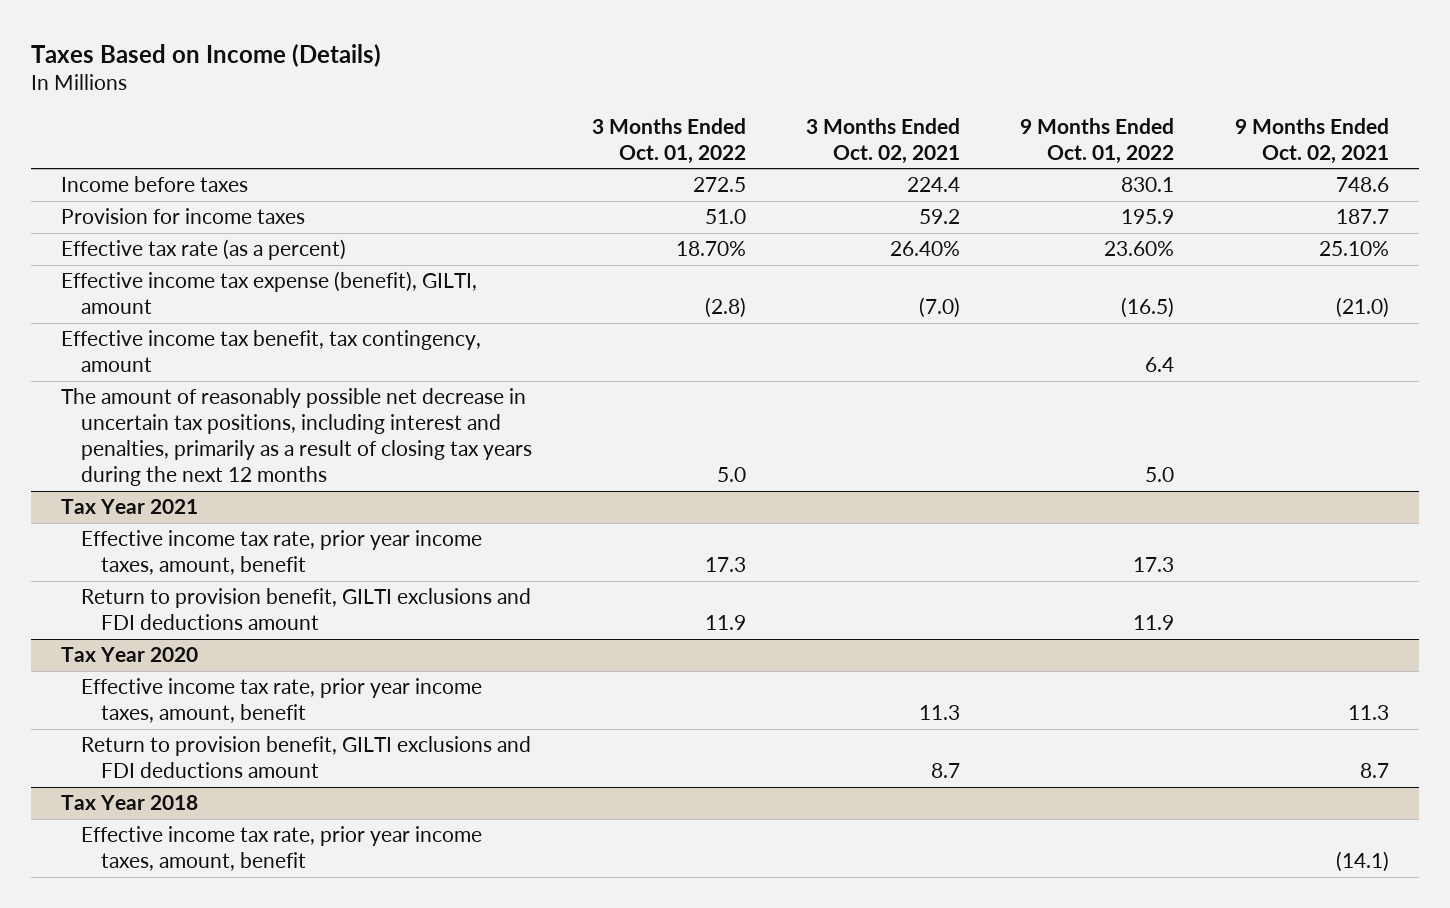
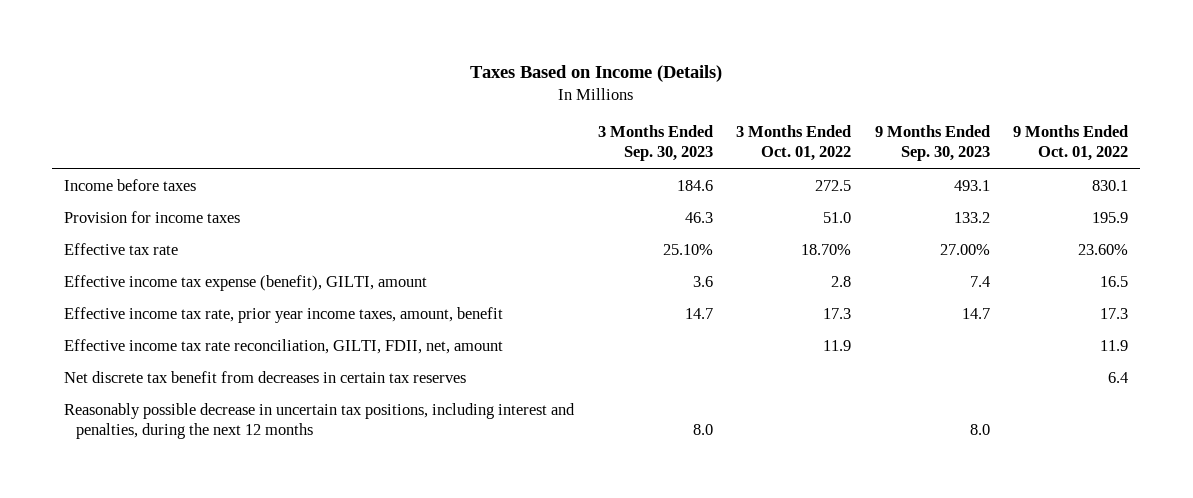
[806,117,961,164] 3 Months Ended Oct. 02, 2021 -> none
[1234,117,1389,164] 9 Months Ended Oct. 02, 2021 -> none
none -> [597,125,713,162] 3 Months Ended Sep. 30, 2023
none -> [874,125,990,162] 9 Months Ended Sep. 30, 2023
[61,330,482,373] Effective income tax benefit, tax contingency, amount -> none
[61,388,532,487] The amount of reasonably possible net decrease in uncertain tax positions, including interest and penalties, primarily as a result of closing tax years during the next 12 months -> none
[61,499,199,515] Tax Year 2021 -> none
[61,239,347,261] Effective tax rate (as a percent) -> [64,242,179,255] Effective tax rate
[705,297,747,319] (2.8) -> [831,275,852,287] 2.8
[1121,297,1175,319] (16.5) -> [1100,275,1129,287] 16.5
[61,647,199,663] Tax Year 2020 -> none
[80,678,482,724] Effective income tax rate, prior year income taxes, amount, benefit -> none
[80,736,531,779] Return to provision benefit, GILTI exclusions and FDI deductions amount -> none
[61,795,199,811] Tax Year 2018 -> none
[80,826,482,872] Effective income tax rate, prior year income taxes, amount, benefit -> none
[80,588,531,631] Return to provision benefit, GILTI exclusions and FDI deductions amount -> [64,338,504,354] Effective income tax rate reconciliation, GILTI, FDII, net, amount
none -> [64,370,467,383] Net discrete tax benefit from decreases in certain tax reserves
none -> [64,402,576,439] Reasonably possible decrease in uncertain tax positions, including interest and penalties, during the next 12 months

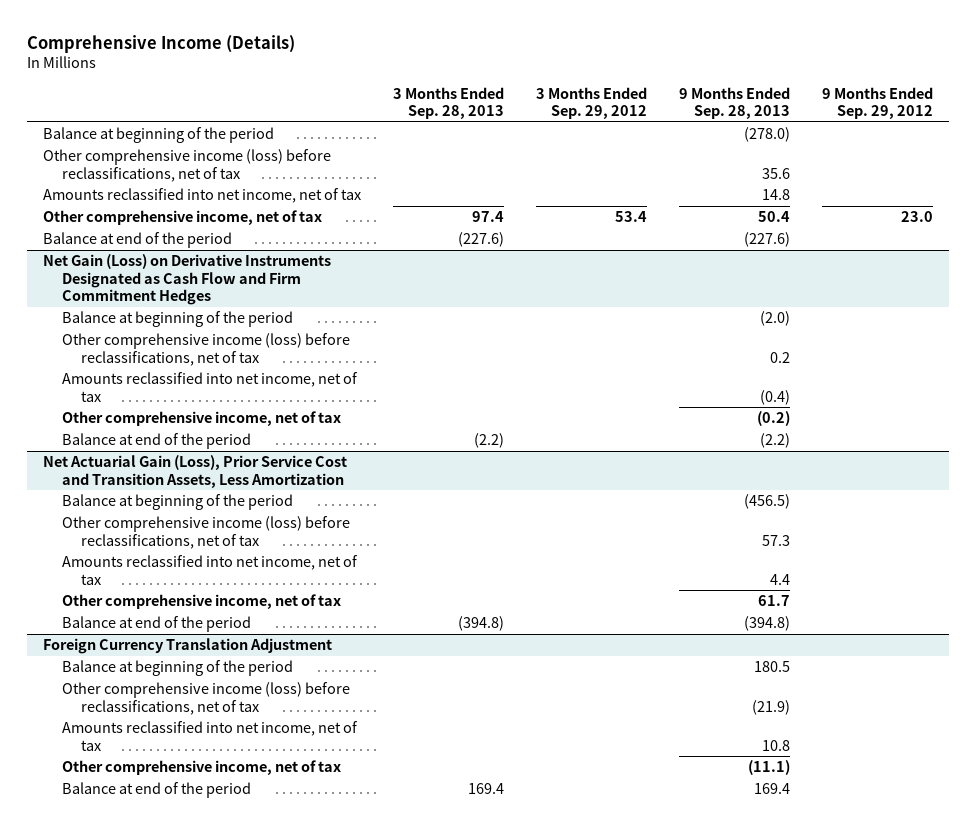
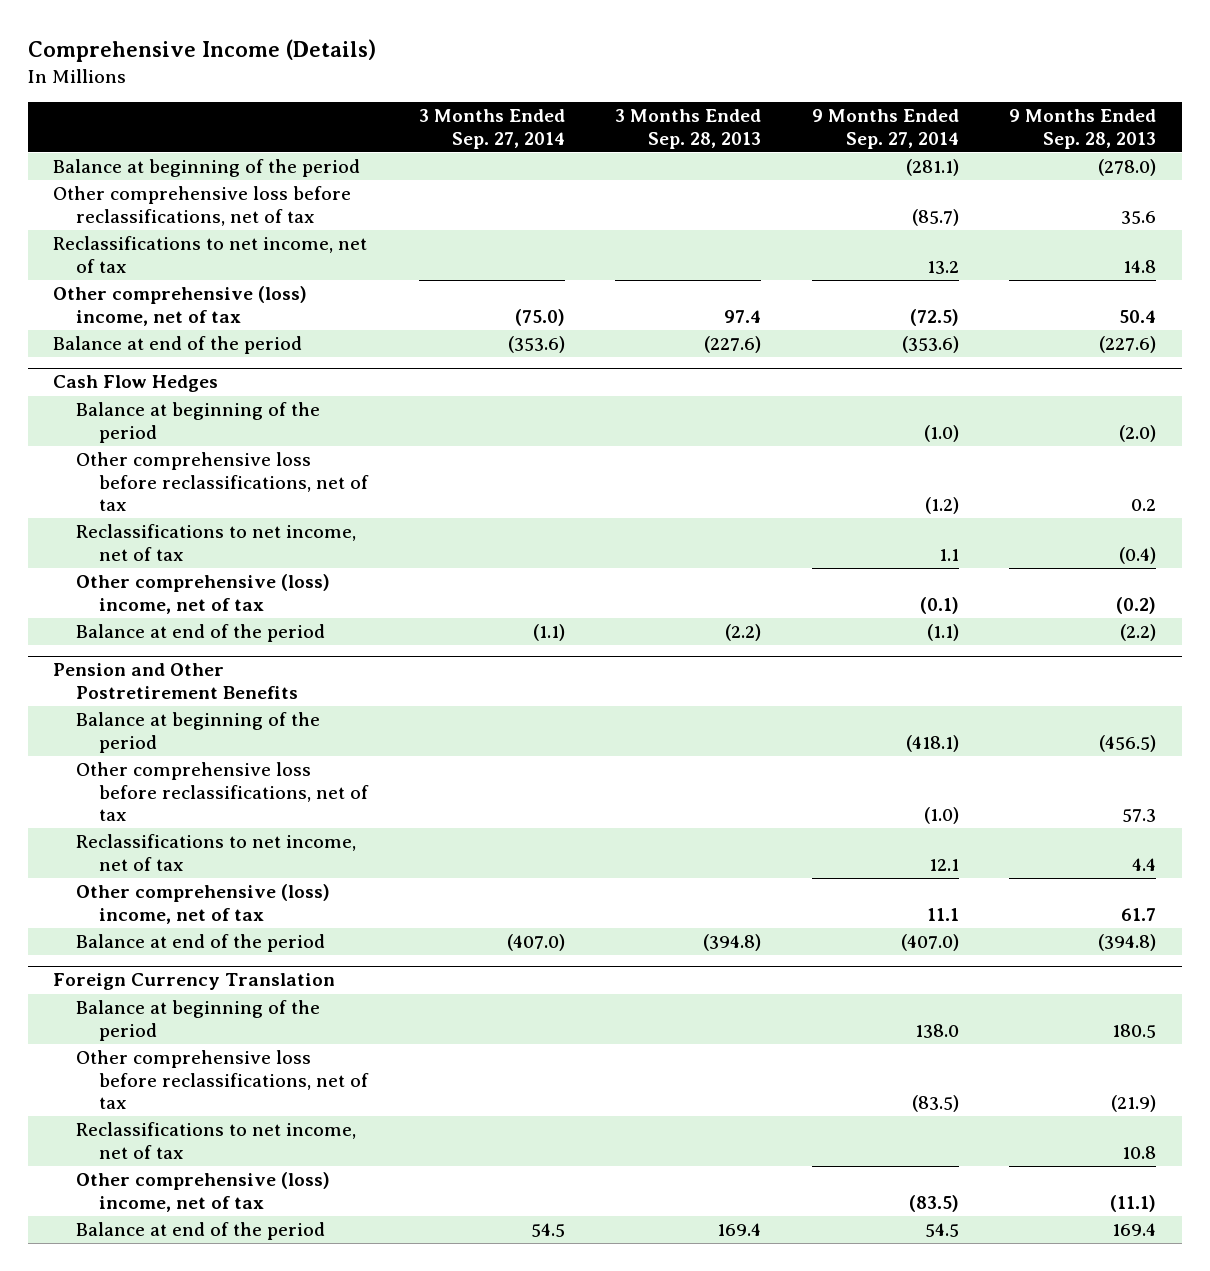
[535,86,647,120] 3 Months Ended Sep. 29, 2012 -> none
[821,86,933,120] 9 Months Ended Sep. 29, 2012 -> none
none -> [418,109,565,149] 3 Months Ended Sep. 27, 2014
none -> [811,109,959,149] 9 Months Ended Sep. 27, 2014
[42,149,331,182] Other comprehensive income (loss) before reclassifications, net of tax -> [53,186,352,226] Other comprehensive loss before reclassifications, net of tax
[42,188,361,204] Amounts reclassified into net income, net of tax -> [53,236,368,273] Reclassifications to net income, net of tax
[42,210,322,226] Other comprehensive income, net of tax -> [53,286,308,326] Other comprehensive (loss) income, net of tax
[42,254,331,305] Net Gain (Loss) on Derivative Instruments Designated as Cash Flow and Firm Commitment Hedges -> none
none -> [53,375,219,393] Cash Flow Hedges
[62,333,351,366] Other comprehensive income (loss) before reclassifications, net of tax -> [76,452,370,512] Other comprehensive loss before reclassifications, net of tax
[62,372,359,402] Amounts reclassified into net income, net of tax -> [76,524,357,561] Reclassifications to net income, net of tax
[62,411,342,427] Other comprehensive income, net of tax -> [76,574,331,614] Other comprehensive (loss) income, net of tax
[42,455,347,488] Net Actuarial Gain (Loss), Prior Service Cost and Transition Assets, Less Amortization -> none
none -> [53,663,299,699] Pension and Other Postretirement Benefits
[62,516,351,549] Other comprehensive income (loss) before reclassifications, net of tax -> [76,762,370,822] Other comprehensive loss before reclassifications, net of tax
[62,555,359,585] Amounts reclassified into net income, net of tax -> [76,834,357,871] Reclassifications to net income, net of tax
[62,594,342,610] Other comprehensive income, net of tax -> [76,884,331,924] Other comprehensive (loss) income, net of tax
[42,638,332,655] Foreign Currency Translation Adjustment -> [53,973,336,991] Foreign Currency Translation
[62,682,351,715] Other comprehensive income (loss) before reclassifications, net of tax -> [76,1050,370,1110] Other comprehensive loss before reclassifications, net of tax
[62,721,359,751] Amounts reclassified into net income, net of tax -> [76,1122,357,1159] Reclassifications to net income, net of tax
[62,760,342,776] Other comprehensive income, net of tax -> [76,1172,331,1212] Other comprehensive (loss) income, net of tax

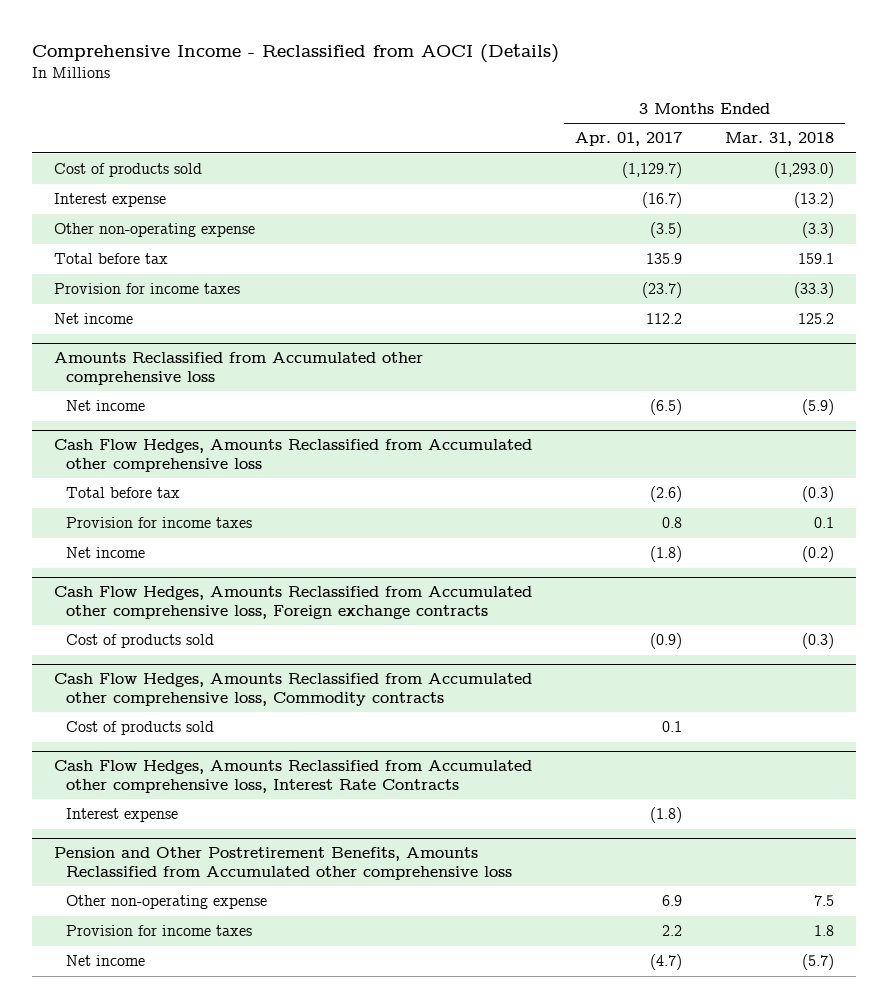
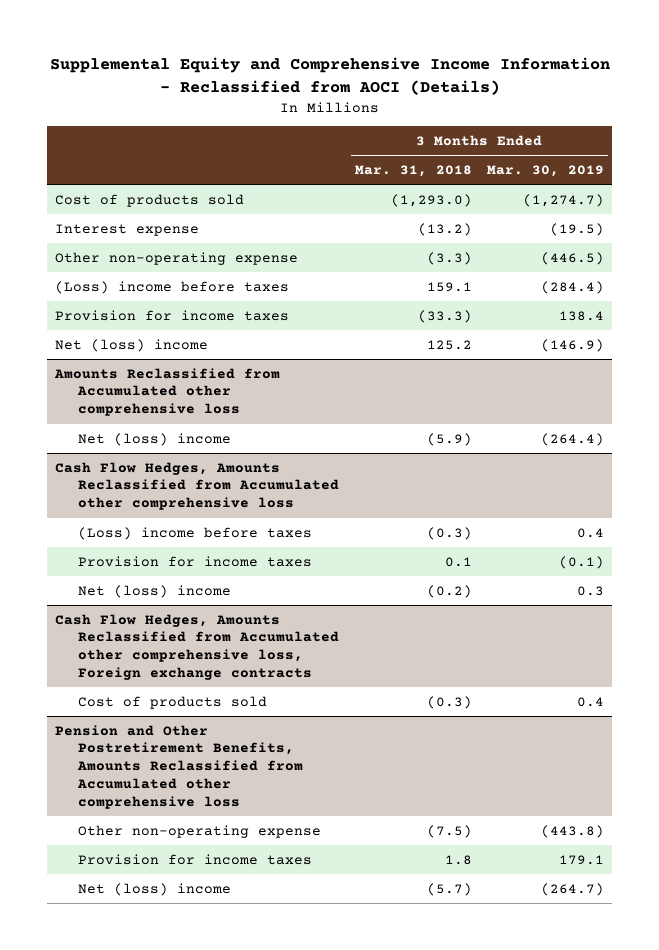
[32,43,560,63] Comprehensive Income - Reclassified from AOCI (Details) -> [49,57,610,96] Supplemental Equity and Comprehensive Income Information - Reclassified from AOCI (Details)
[575,132,683,147] Apr. 01, 2017 -> none
none -> [487,165,605,178] Mar. 30, 2019
[54,253,169,265] Total before tax -> [54,280,289,294] (Loss) income before taxes
[54,313,134,325] Net income -> [54,338,208,352] Net (loss) income
[65,400,145,412] Net income -> [77,432,231,446] Net (loss) income
[65,487,180,499] Total before tax -> [77,526,312,540] (Loss) income before taxes
[65,547,145,559] Net income -> [77,584,231,598] Net (loss) income
[54,673,533,706] Cash Flow Hedges, Amounts Reclassified from Accumulated other comprehensive loss, Commodity contracts -> none
[65,721,214,736] Cost of products sold -> none
[54,760,533,793] Cash Flow Hedges, Amounts Reclassified from Accumulated other comprehensive loss, Interest Rate Contracts -> none
[65,808,178,823] Interest expense -> none
[814,895,835,907] 7.5 -> [426,824,472,838] (7.5)
[65,955,145,967] Net income -> [77,882,231,896] Net (loss) income

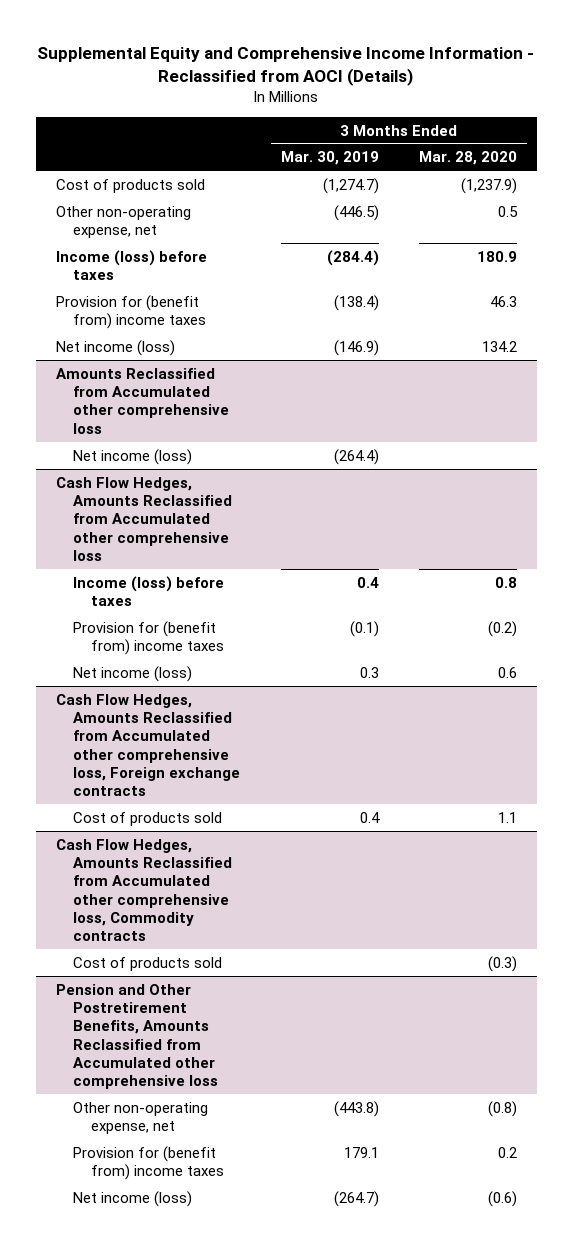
[354,165,472,178] Mar. 31, 2018 -> none
none -> [418,151,517,166] Mar. 28, 2020
[54,223,199,236] Interest expense -> none
[54,251,298,265] Other non-operating expense -> [56,205,192,238] Other non-operating expense, net
[54,280,289,294] (Loss) income before taxes -> [56,249,208,280] Income (loss) before taxes
[54,309,289,321] Provision for income taxes -> [56,294,207,329] Provision for (benefit from) income taxes
[559,310,605,321] 138.4 -> [333,294,379,311] (138.4)
[54,338,208,352] Net (loss) income -> [56,339,176,356] Net income (loss)
[77,432,231,446] Net (loss) income -> [73,448,193,465] Net income (loss)
[77,526,312,540] (Loss) income before taxes -> [73,575,225,606] Income (loss) before taxes
[77,555,312,567] Provision for income taxes -> [73,620,224,655] Provision for (benefit from) income taxes
[77,584,231,598] Net (loss) income -> [73,665,193,682] Net income (loss)
none -> [56,838,233,942] Cash Flow Hedges, Amounts Reclassified from Accumulated other comprehensive loss, Commodity contracts
none -> [73,956,223,971] Cost of products sold
[77,824,321,838] Other non-operating expense -> [73,1101,209,1134] Other non-operating expense, net
[77,853,312,865] Provision for income taxes -> [73,1145,224,1180] Provision for (benefit from) income taxes
[77,882,231,896] Net (loss) income -> [73,1190,193,1207] Net income (loss)

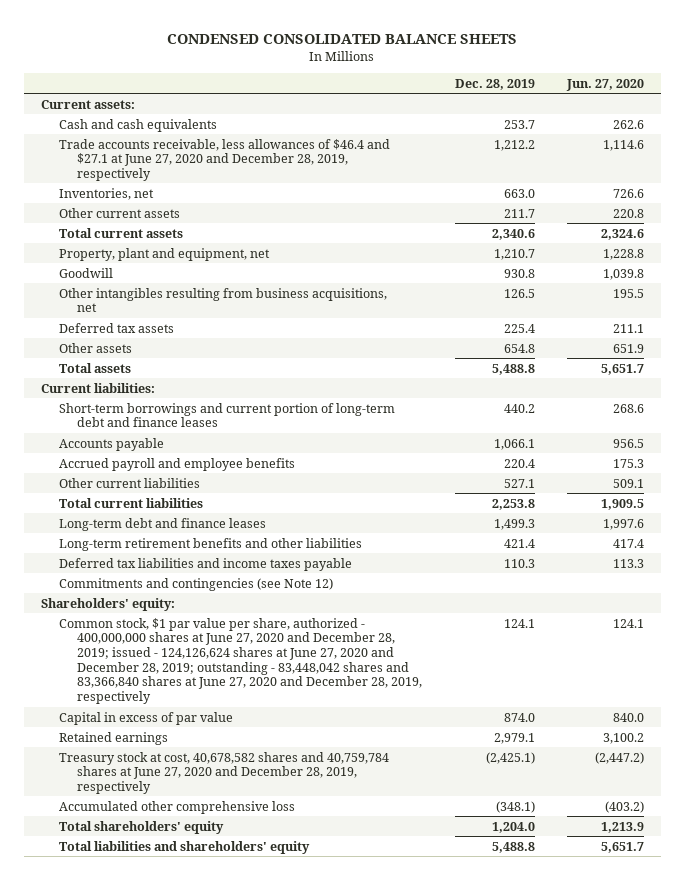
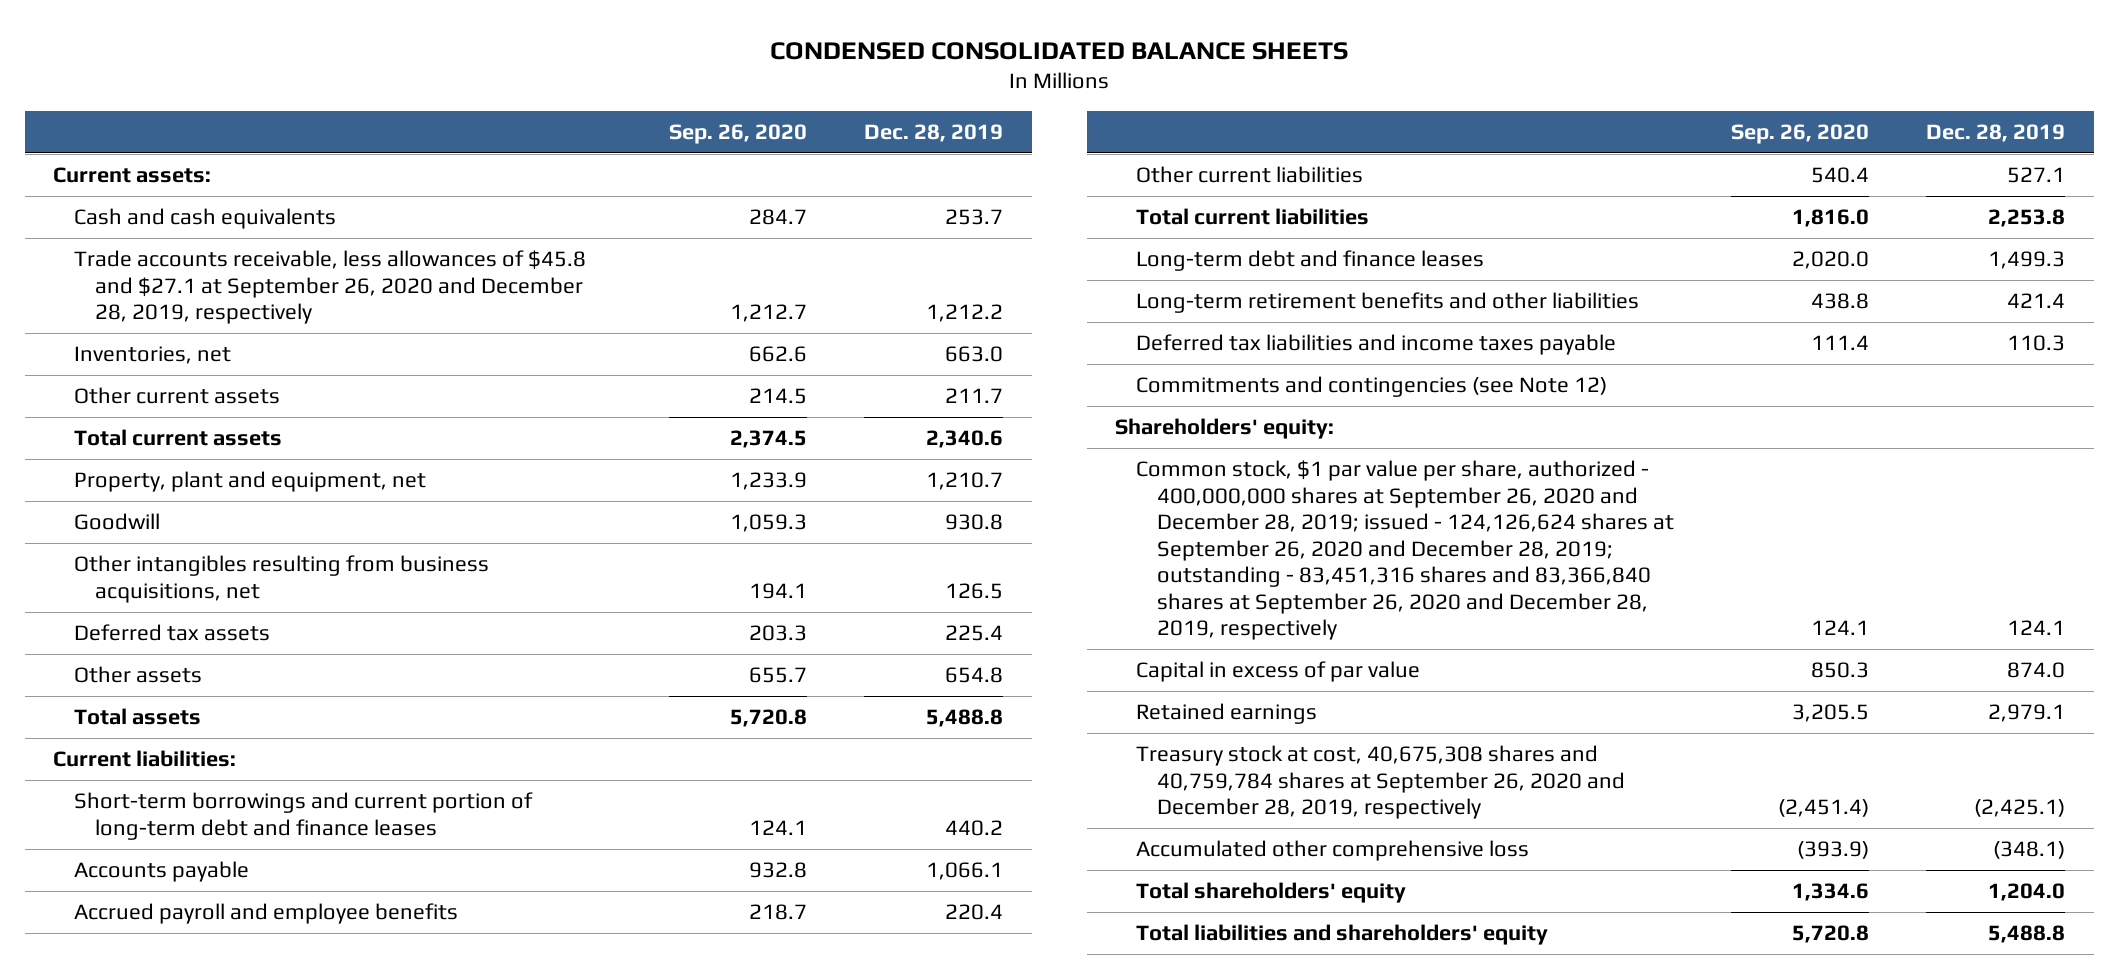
[566,78,645,91] Jun. 27, 2020 -> none
none -> [669,123,808,144] Sep. 26, 2020
[58,138,390,181] Trade accounts receivable, less allowances of $46.4 and $27.1 at June 27, 2020 and December 28, 2019, respectively -> [73,250,586,325] Trade accounts receivable, less allowances of $45.8 and $27.1 at September 26, 2020 and December 28, 2019, respectively
[58,617,422,705] Common stock, $1 par value per share, authorized - 400,000,000 shares at June 27, 2020 and December 28, 2019; issued - 124,126,624 shares at June 27, 2020 and December 28, 2019; outstanding - 83,448,042 shares and 83,366,840 shares at June 27, 2020 and December 28, 2019, respectively -> [1136,460,1675,641] Common stock, $1 par value per share, authorized - 400,000,000 shares at September 26, 2020 and December 28, 2019; issued - 124,126,624 shares at September 26, 2020 and December 28, 2019; outstanding - 83,451,316 shares and 83,366,840 shares at September 26, 2020 and December 28, 2019, respectively
[58,751,389,794] Treasury stock at cost, 40,678,582 shares and 40,759,784 shares at June 27, 2020 and December 28, 2019, respectively -> [1136,745,1626,820] Treasury stock at cost, 40,675,308 shares and 40,759,784 shares at September 26, 2020 and December 28, 2019, respectively

